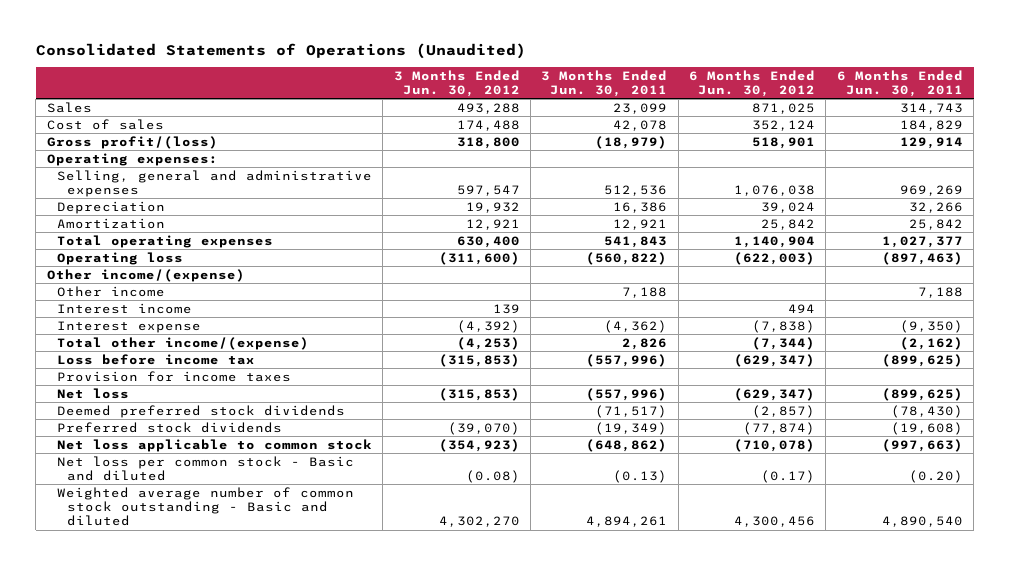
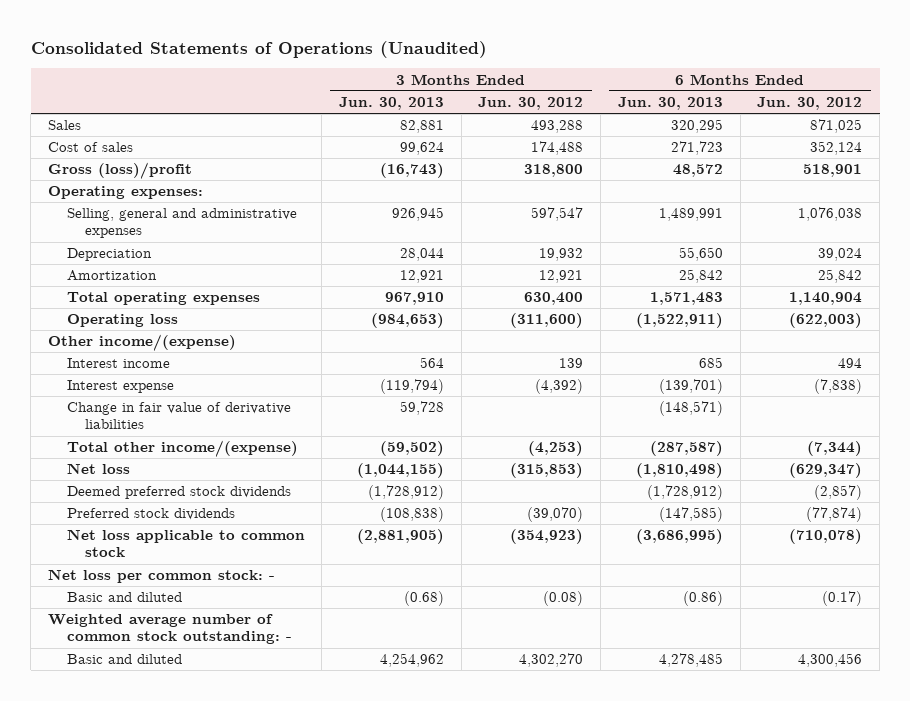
[541,69,668,97] 3 Months Ended Jun. 30, 2011 -> none
[836,69,963,97] 6 Months Ended Jun. 30, 2011 -> none
none -> [338,97,444,111] Jun. 30, 2013
none -> [617,97,723,111] Jun. 30, 2013
[46,135,218,149] Gross profit/(loss) -> [47,162,192,180] Gross (loss)/profit
[56,285,165,297] Other income -> none
none -> [66,402,291,430] Change in fair value of derivative liabilities
[56,353,255,365] Loss before income tax -> none
[56,370,291,382] Provision for income taxes -> none
none -> [47,569,275,584] Net loss per common stock: -
[56,455,354,482] Net loss per common stock - Basic and diluted -> [66,592,182,603] Basic and diluted
none -> [47,614,292,645] Weighted average number of common stock outstanding: -
[56,486,354,527] Weighted average number of common stock outstanding - Basic and diluted -> [66,654,182,665] Basic and diluted

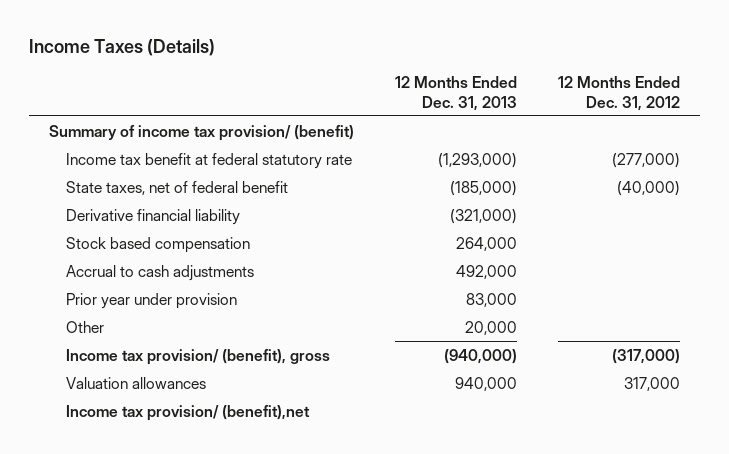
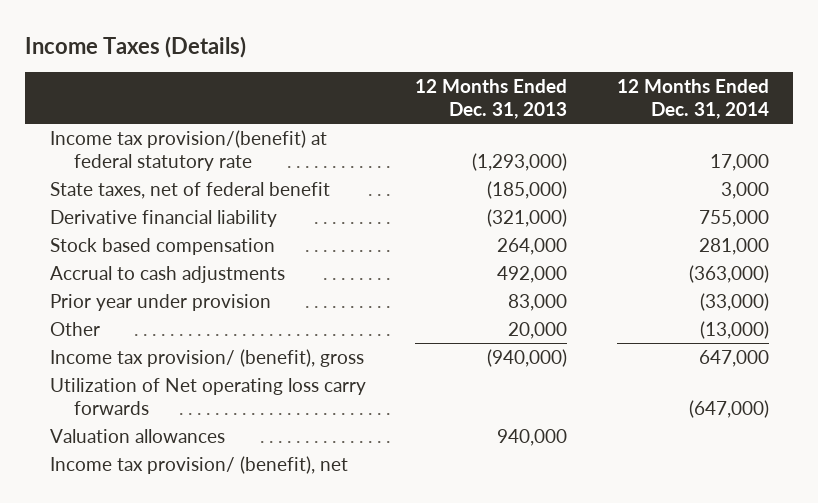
[557,75,680,111] 12 Months Ended Dec. 31, 2012 -> none
none -> [616,78,769,119] 12 Months Ended Dec. 31, 2014
[48,124,354,141] Summary of income tax provision/ (benefit) -> none
[66,152,353,169] Income tax benefit at federal statutory rate -> [49,129,327,171] Income tax provision/(benefit) at federal statutory rate
none -> [49,377,366,415] Utilization of Net operating loss carry forwards
[66,404,311,421] Income tax provision/ (benefit),net -> [49,455,348,474] Income tax provision/ (benefit), net

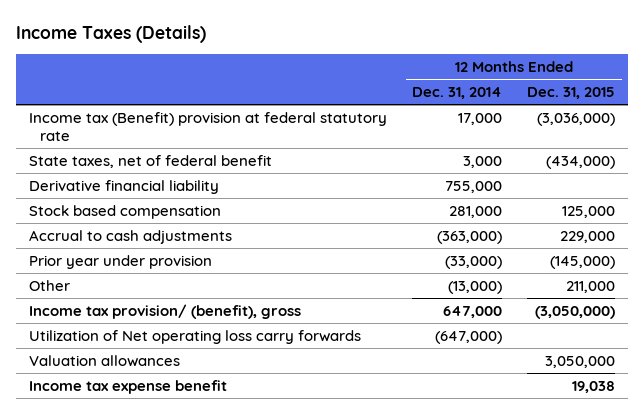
[415,78,568,119] 12 Months Ended Dec. 31, 2013 -> none
none -> [527,87,616,100] Dec. 31, 2015
[49,129,327,171] Income tax provision/(benefit) at federal statutory rate -> [28,111,387,142] Income tax (Benefit) provision at federal statutory rate
[49,455,348,474] Income tax provision/ (benefit), net -> [28,379,227,394] Income tax expense benefit

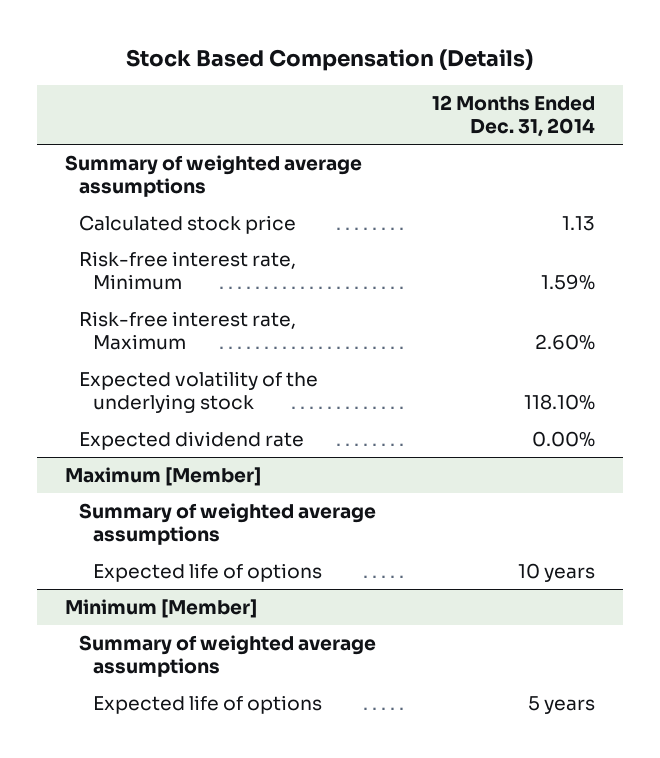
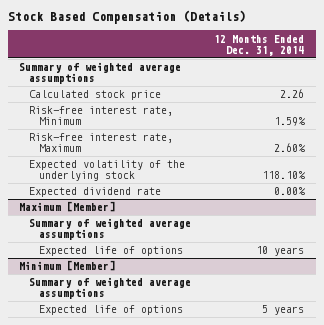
[561,215,595,231] 1.13 -> [280,89,305,99] 2.26

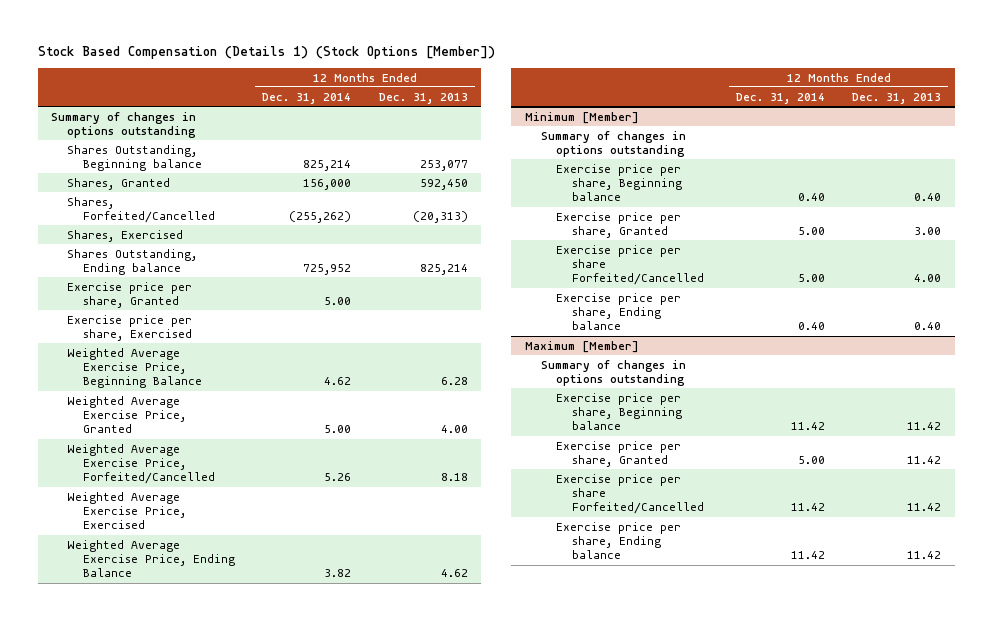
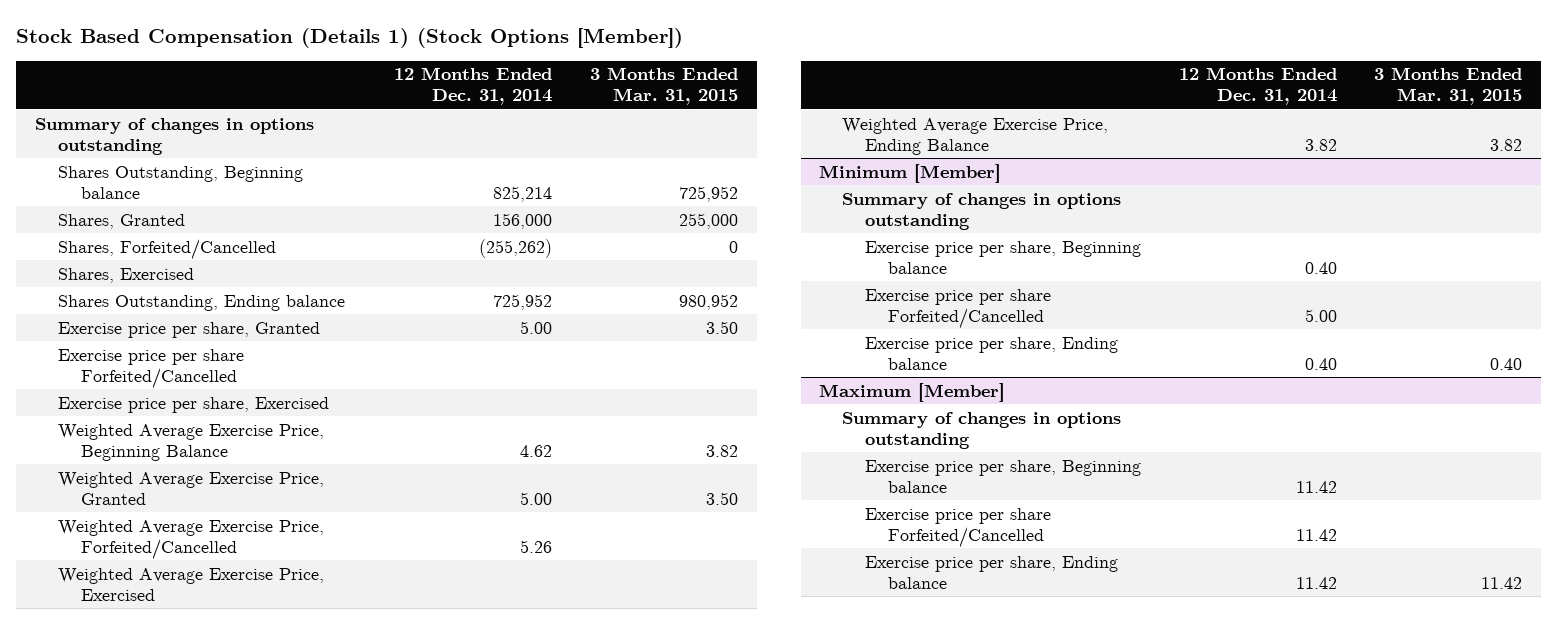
[378,92,468,104] Dec. 31, 2013 -> none
none -> [589,67,738,106] 3 Months Ended Mar. 31, 2015
none -> [57,348,244,389] Exercise price per share Forfeited/Cancelled
[556,211,682,238] Exercise price per share, Granted -> none
[556,440,682,467] Exercise price per share, Granted -> none

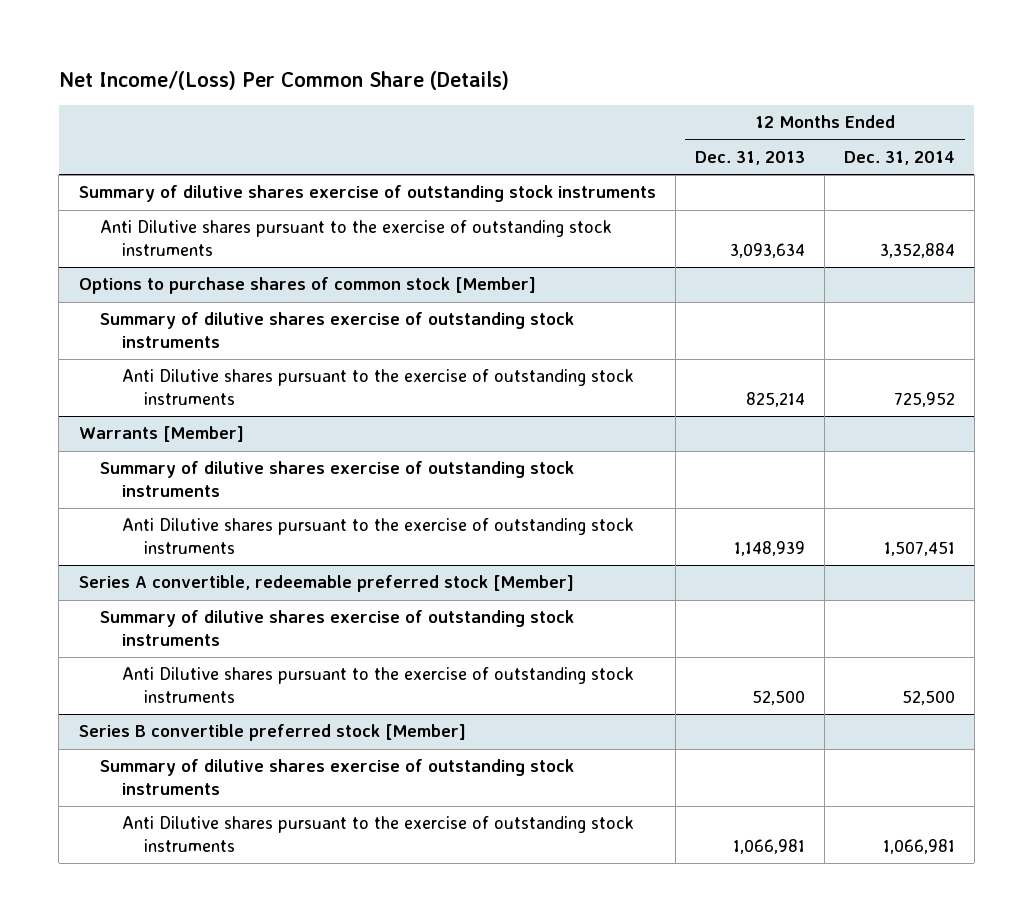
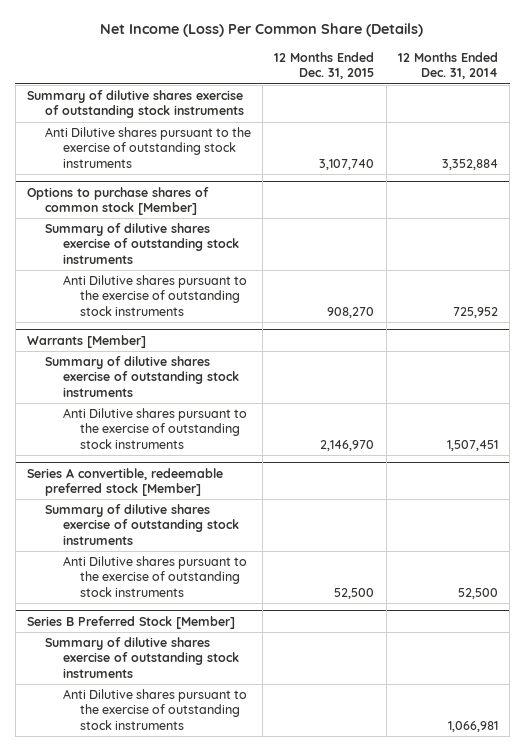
[58,70,509,90] Net Income/(Loss) Per Common Share (Details) -> [100,23,424,38] Net Income (Loss) Per Common Share (Details)
[694,151,805,166] Dec. 31, 2013 -> none
none -> [274,52,375,80] 12 Months Ended Dec. 31, 2015
[78,724,466,742] Series B convertible preferred stock [Member] -> [26,615,235,629] Series B Preferred Stock [Member]

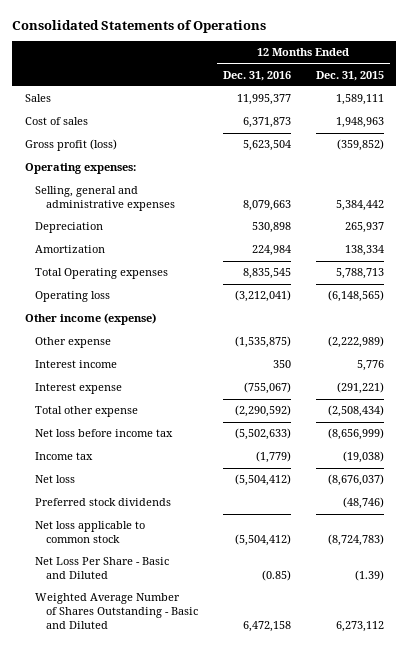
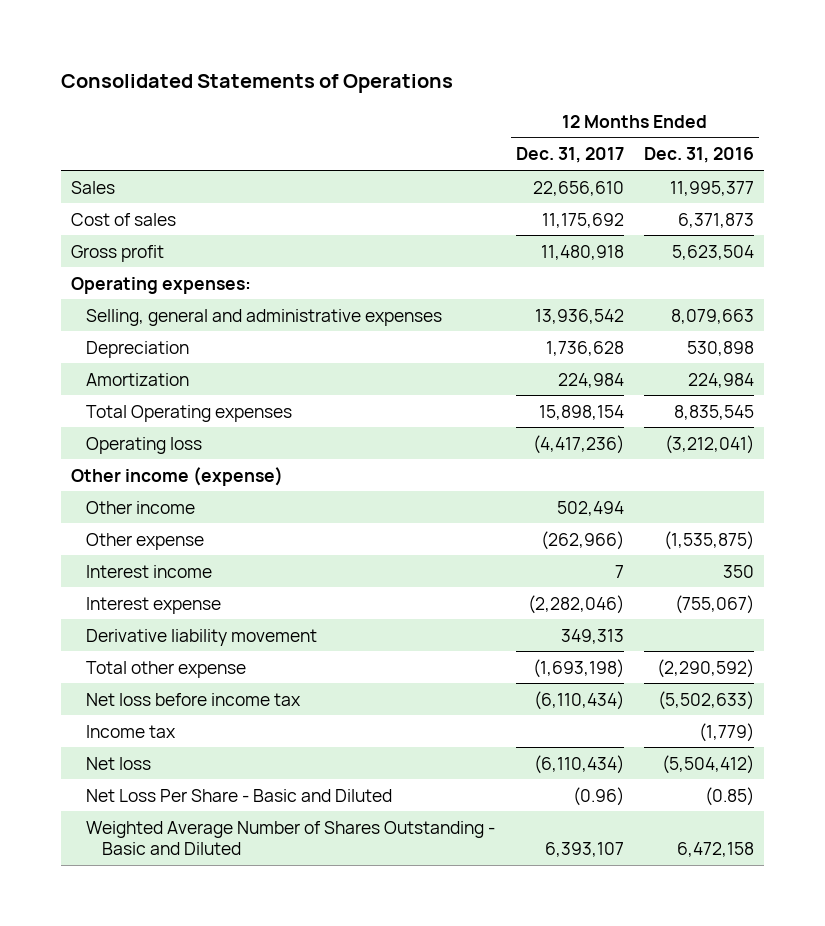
[315,70,384,81] Dec. 31, 2015 -> none
none -> [515,147,624,164] Dec. 31, 2017
[24,139,117,152] Gross profit (loss) -> [70,244,164,262] Gross profit
none -> [86,500,196,514] Other income
none -> [86,628,318,646] Derivative liability movement
[35,498,172,507] Preferred stock dividends -> none
[35,521,146,544] Net loss applicable to common stock -> none

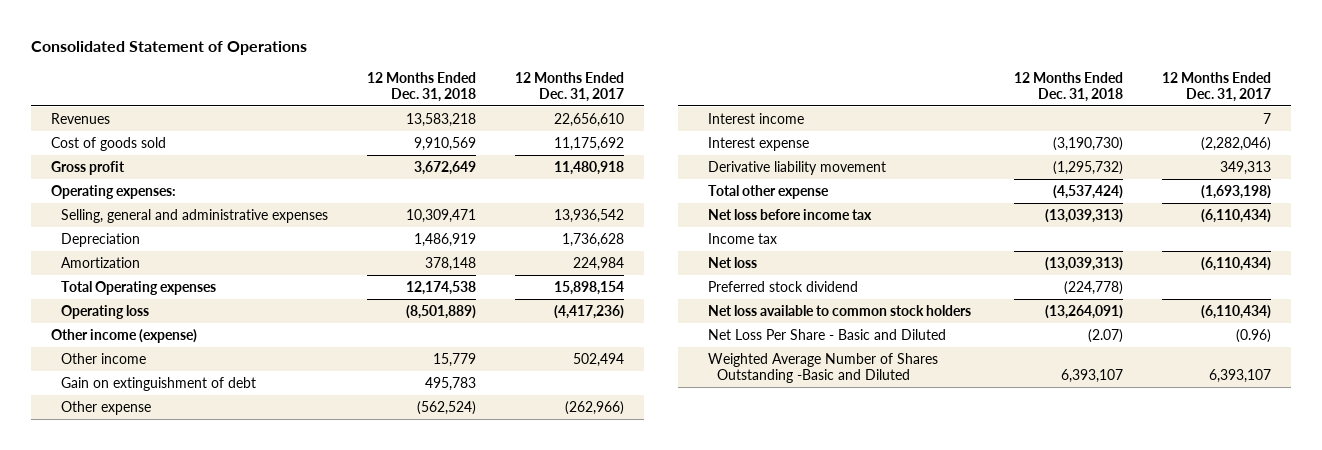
[60,73,453,93] Consolidated Statements of Operations -> [31,41,308,56] Consolidated Statement of Operations
[644,147,755,164] Dec. 31, 2016 -> none
none -> [367,71,477,102] 12 Months Ended Dec. 31, 2018
[70,180,115,194] Sales -> [50,112,110,124] Revenues
[70,212,176,226] Cost of sales -> [50,136,166,151] Cost of goods sold
none -> [60,376,256,391] Gain on extinguishment of debt
none -> [707,280,858,292] Preferred stock dividend
none -> [707,304,971,316] Net loss available to common stock holders
[86,820,496,856] Weighted Average Number of Shares Outstanding - Basic and Diluted -> [707,352,938,383] Weighted Average Number of Shares Outstanding -Basic and Diluted

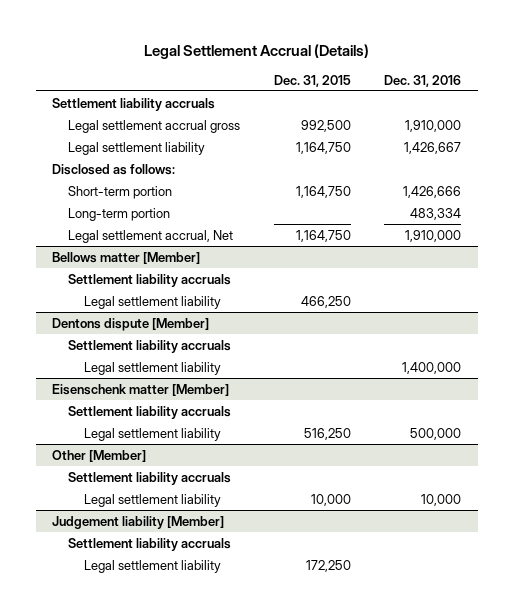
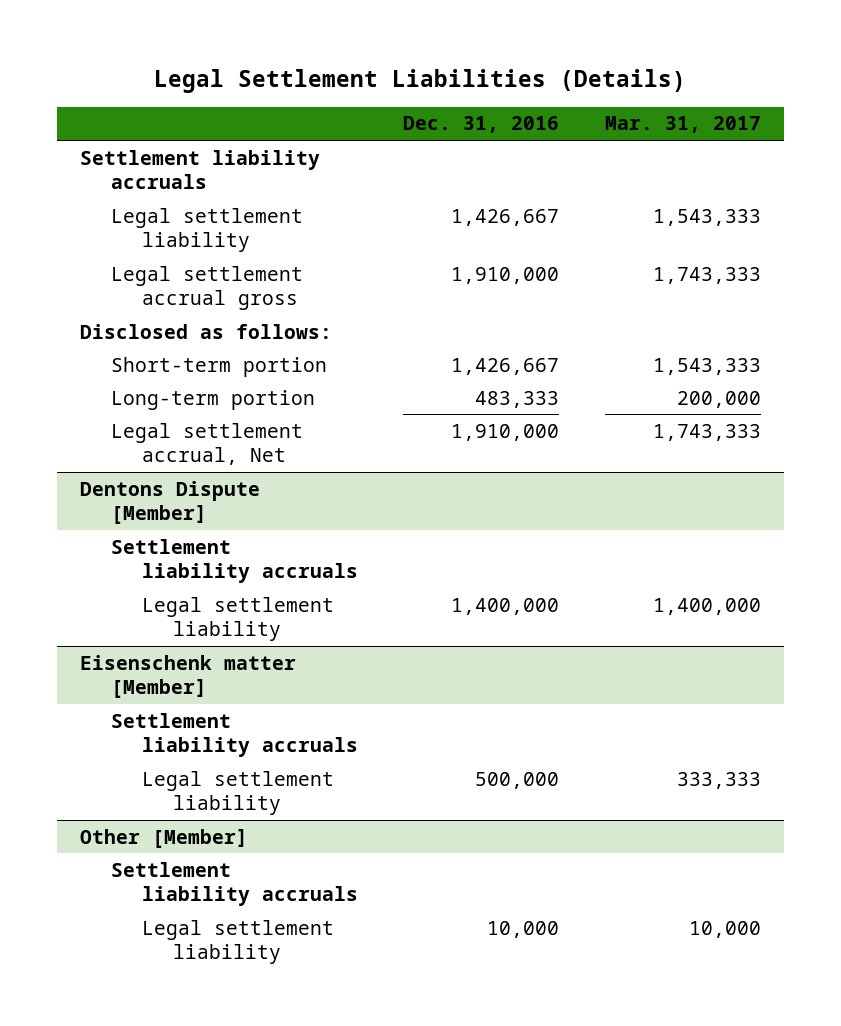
[143,43,369,59] Legal Settlement Accrual (Details) -> [154,69,687,94] Legal Settlement Liabilities (Details)
[273,74,351,87] Dec. 31, 2015 -> none
none -> [604,116,761,134] Mar. 31, 2017
[68,119,241,133] Legal settlement accrual gross -> [110,265,303,310] Legal settlement accrual gross
[403,185,462,198] 1,426,666 -> [451,357,560,375] 1,426,667
[410,207,462,220] 483,334 -> [475,390,560,408] 483,333
[52,251,201,264] Bellows matter [Member] -> none
[68,273,232,287] Settlement liability accruals -> none
[84,295,222,309] Legal settlement liability -> none
[52,317,210,331] Dentons dispute [Member] -> [80,480,261,524] Dentons Dispute [Member]
[52,515,225,529] Judgement liability [Member] -> none
[68,537,232,551] Settlement liability accruals -> none
[84,559,222,573] Legal settlement liability -> none

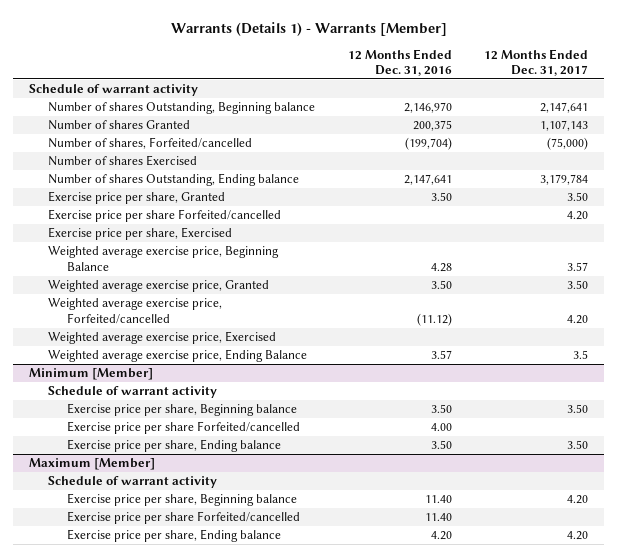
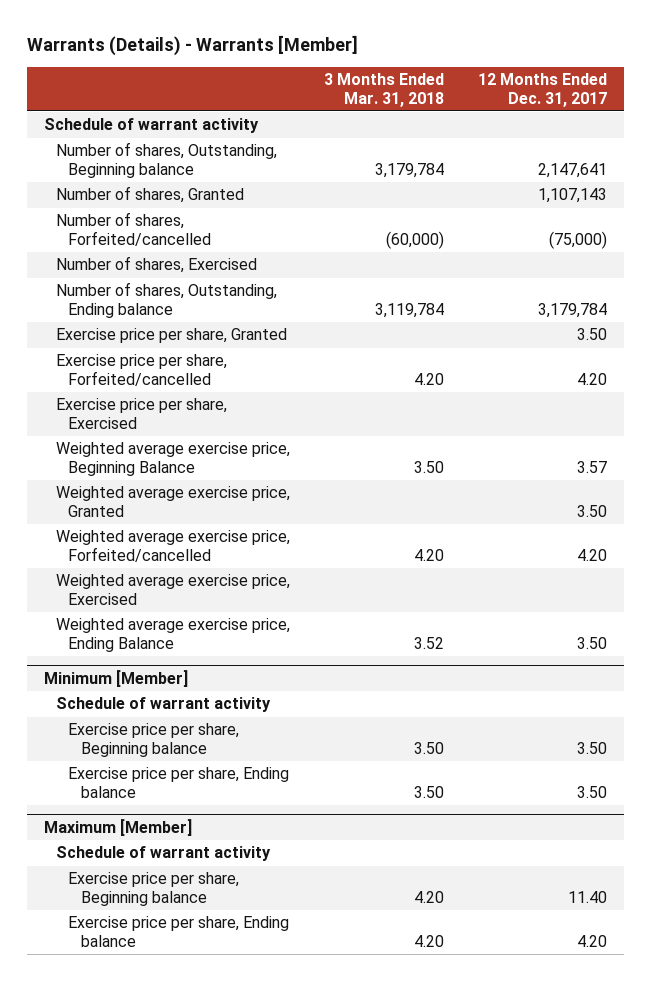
[170,21,447,36] Warrants (Details 1) - Warrants [Member] -> [26,35,358,57] Warrants (Details) - Warrants [Member]
[347,48,452,76] 12 Months Ended Dec. 31, 2016 -> none
none -> [324,73,445,107] 3 Months Ended Mar. 31, 2018
[48,102,316,115] Number of shares Outstanding, Beginning balance -> [56,142,278,178] Number of shares, Outstanding, Beginning balance
[48,120,191,131] Number of shares Granted -> [56,186,245,204] Number of shares, Granted
[48,155,198,167] Number of shares Exercised -> [56,256,258,274] Number of shares, Exercised
[48,173,300,187] Number of shares Outstanding, Ending balance -> [56,282,278,318] Number of shares, Outstanding, Ending balance
[48,209,282,223] Exercise price per share Forfeited/cancelled -> [56,354,228,386] Exercise price per share, Forfeited/cancelled
[573,350,589,360] 3.5 -> [577,636,608,649] 3.50
[67,421,301,435] Exercise price per share Forfeited/cancelled -> none
[67,511,301,525] Exercise price per share Forfeited/cancelled -> none
[567,495,589,505] 4.20 -> [568,890,608,903] 11.40

